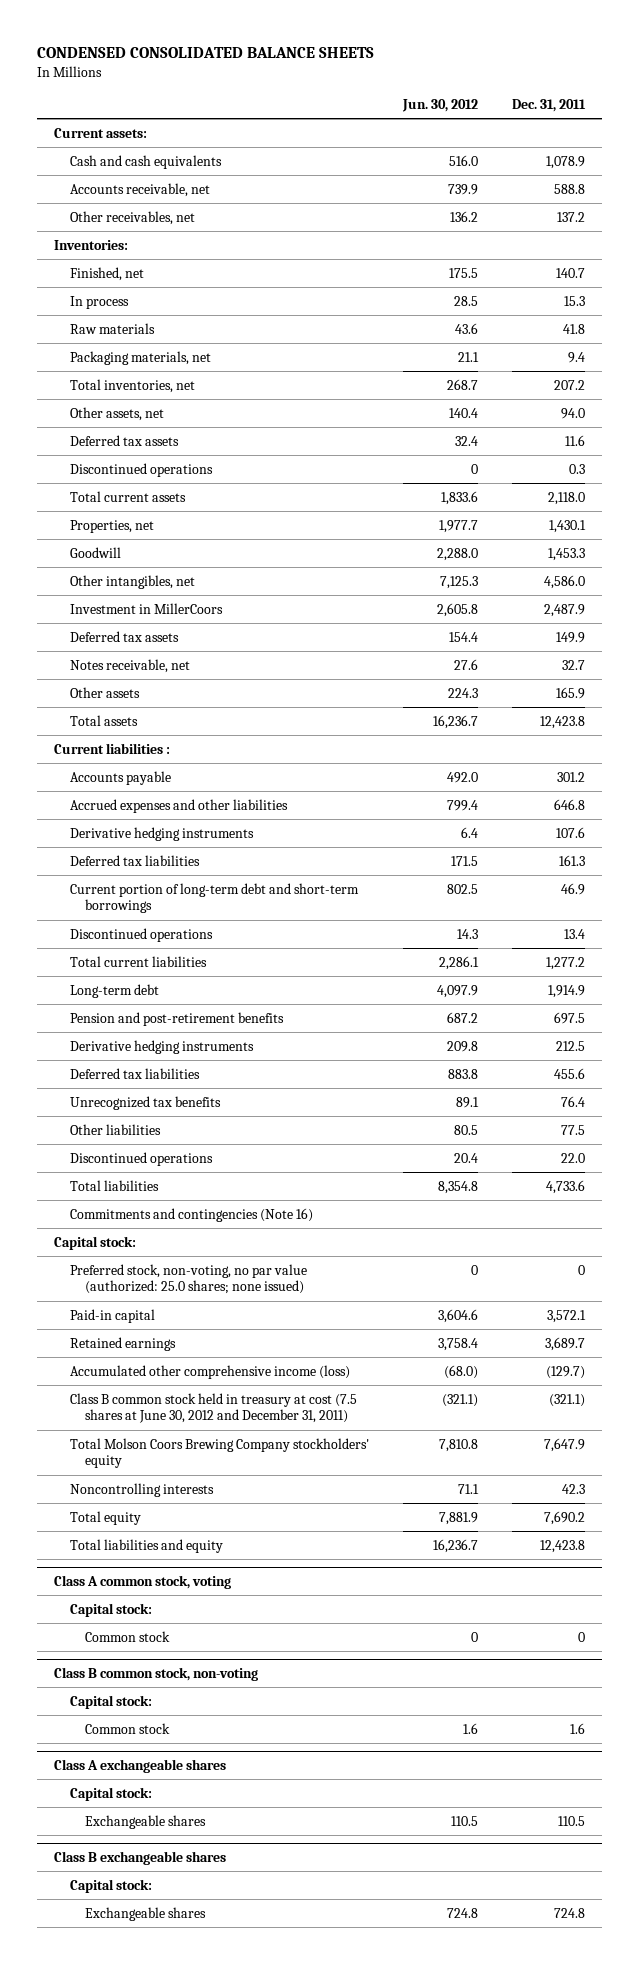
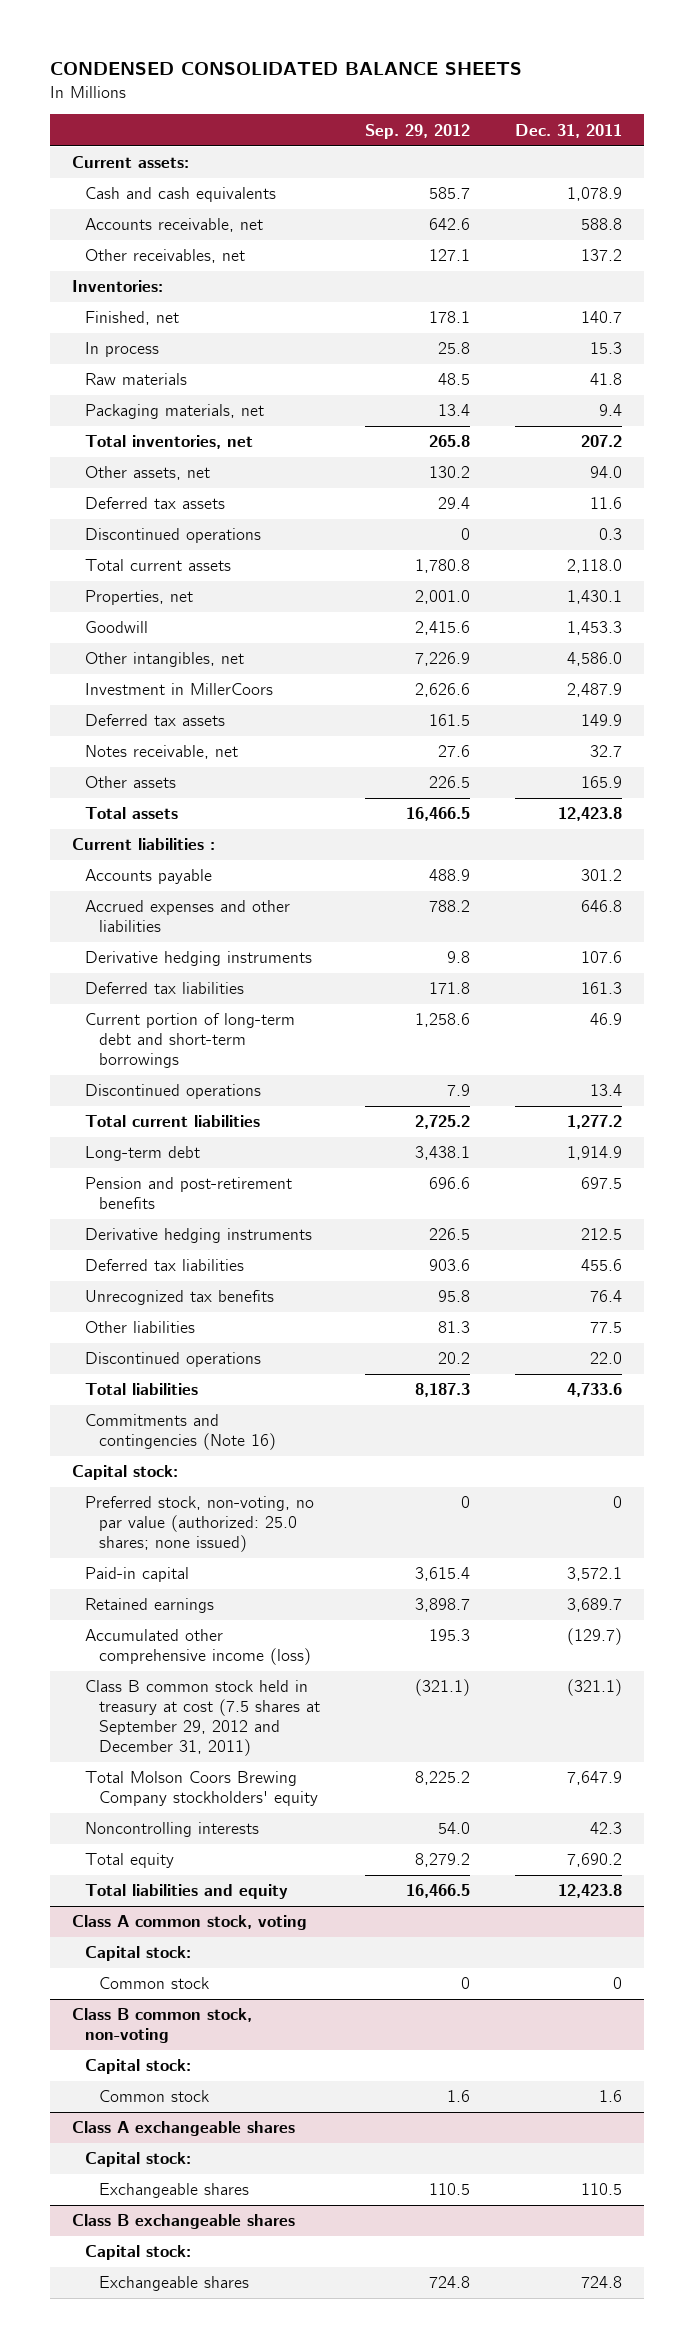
[401,99,478,113] Jun. 30, 2012 -> none
none -> [364,123,470,139] Sep. 29, 2012
[69,1392,357,1424] Class B common stock held in treasury at cost (7.5 shares at June 30, 2012 and December 31, 2011) -> [85,1680,320,1756] Class B common stock held in treasury at cost (7.5 shares at September 29, 2012 and December 31, 2011)

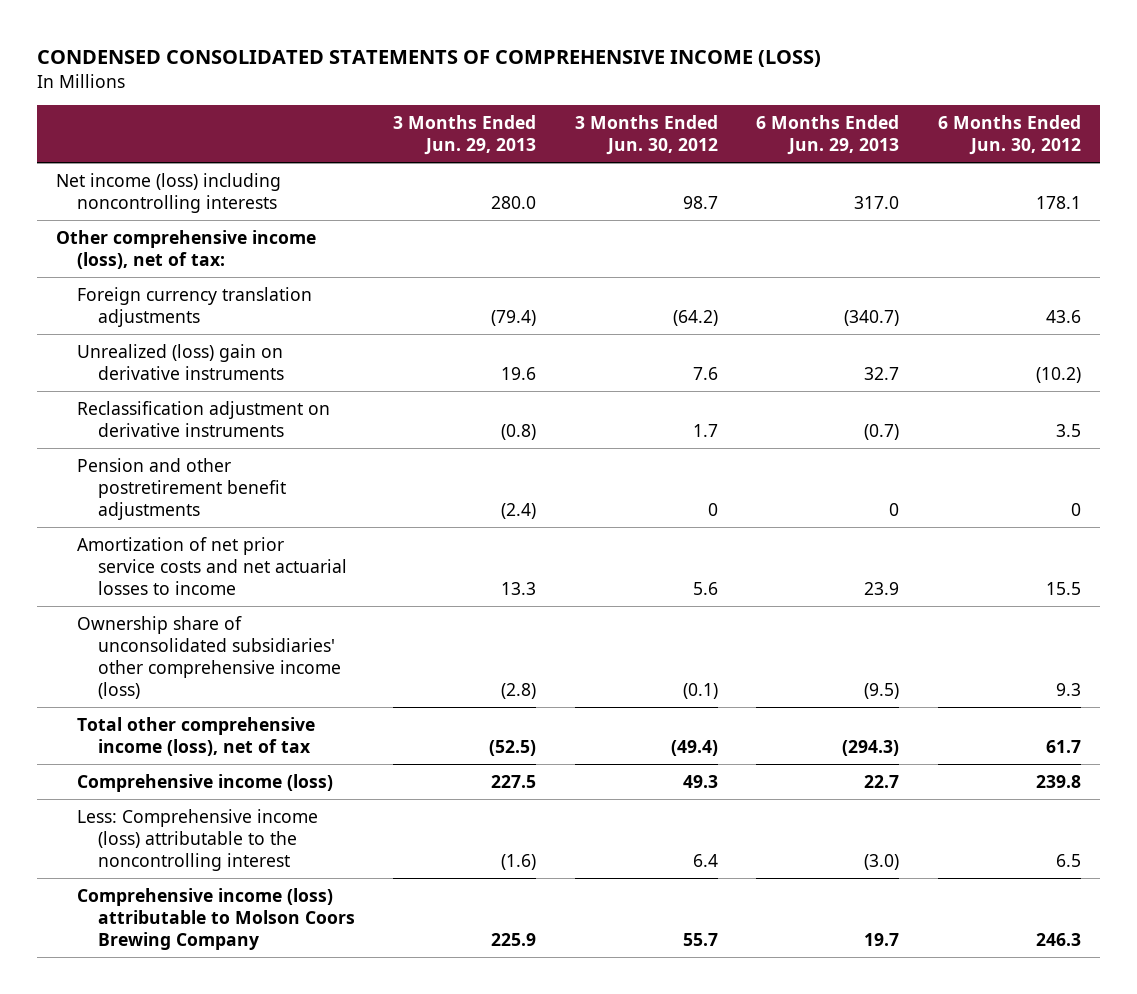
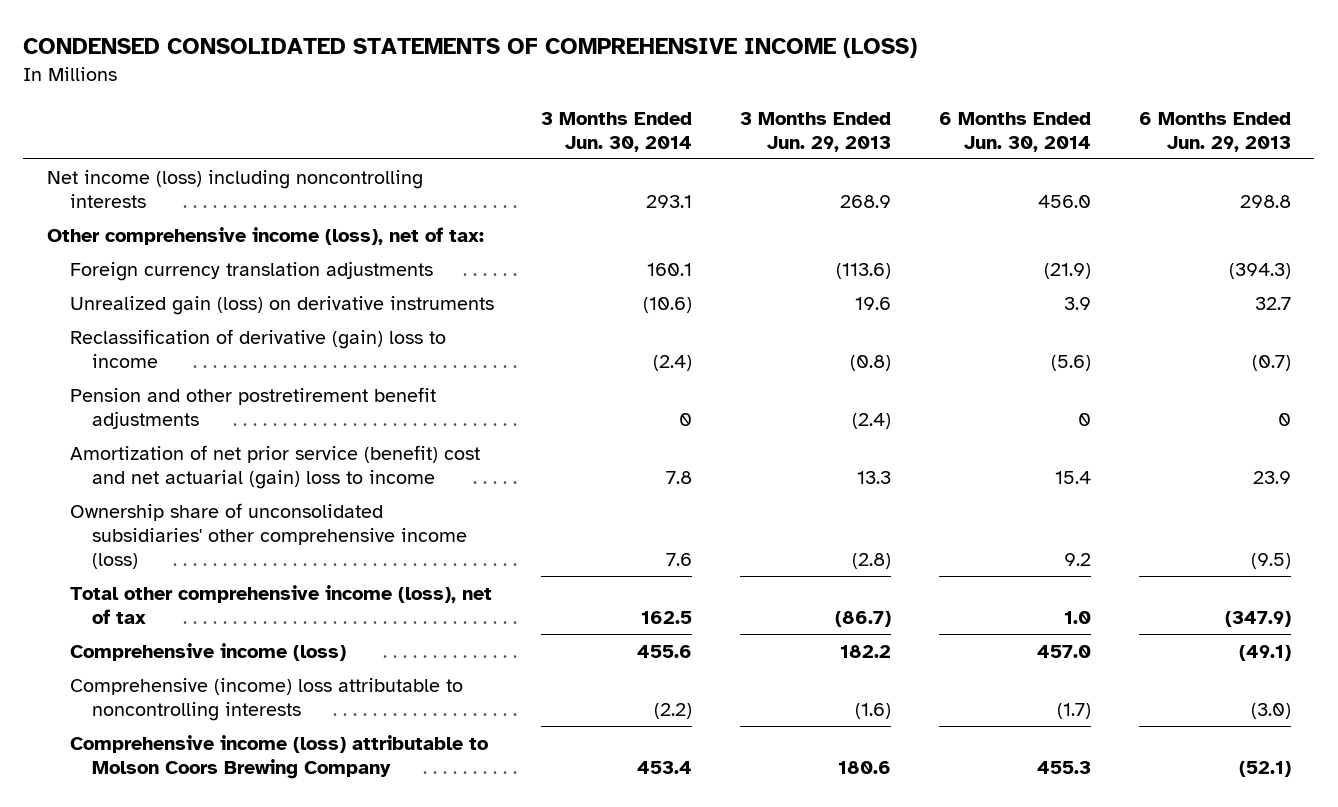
[574,115,718,155] 3 Months Ended Jun. 30, 2012 -> none
[938,115,1082,155] 6 Months Ended Jun. 30, 2012 -> none
none -> [541,111,693,152] 3 Months Ended Jun. 30, 2014
none -> [938,111,1091,152] 6 Months Ended Jun. 30, 2014
[491,195,537,209] 280.0 -> [840,194,892,208] 268.9
[854,195,900,209] 317.0 -> [1239,194,1291,208] 298.8
[76,400,330,437] Reclassification adjustment on derivative instruments -> none
[491,309,537,326] (79.4) -> [836,262,892,279] (113.6)
[844,309,900,326] (340.7) -> [1228,262,1291,279] (394.3)
[76,343,284,380] Unrealized (loss) gain on derivative instruments -> [69,295,494,315] Unrealized gain (loss) on derivative instruments
none -> [69,328,446,368] Reclassification of derivative (gain) loss to income
[76,536,347,595] Amortization of net prior service costs and net actuarial losses to income -> [69,444,480,489] Amortization of net prior service (benefit) cost and net actuarial (gain) loss to income
[489,739,537,756] (52.5) -> [835,610,892,627] (86.7)
[842,739,900,756] (294.3) -> [1224,610,1291,627] (347.9)
[491,774,537,788] 227.5 -> [840,644,892,658] 182.2
[864,774,900,788] 22.7 -> [1238,644,1291,661] (49.1)
[76,808,318,871] Less: Comprehensive income (loss) attributable to the noncontrolling interest -> [69,677,463,721] Comprehensive (income) loss attributable to noncontrolling interests
[491,932,537,946] 225.9 -> [838,760,892,774] 180.6
[864,932,900,946] 19.7 -> [1238,760,1291,777] (52.1)

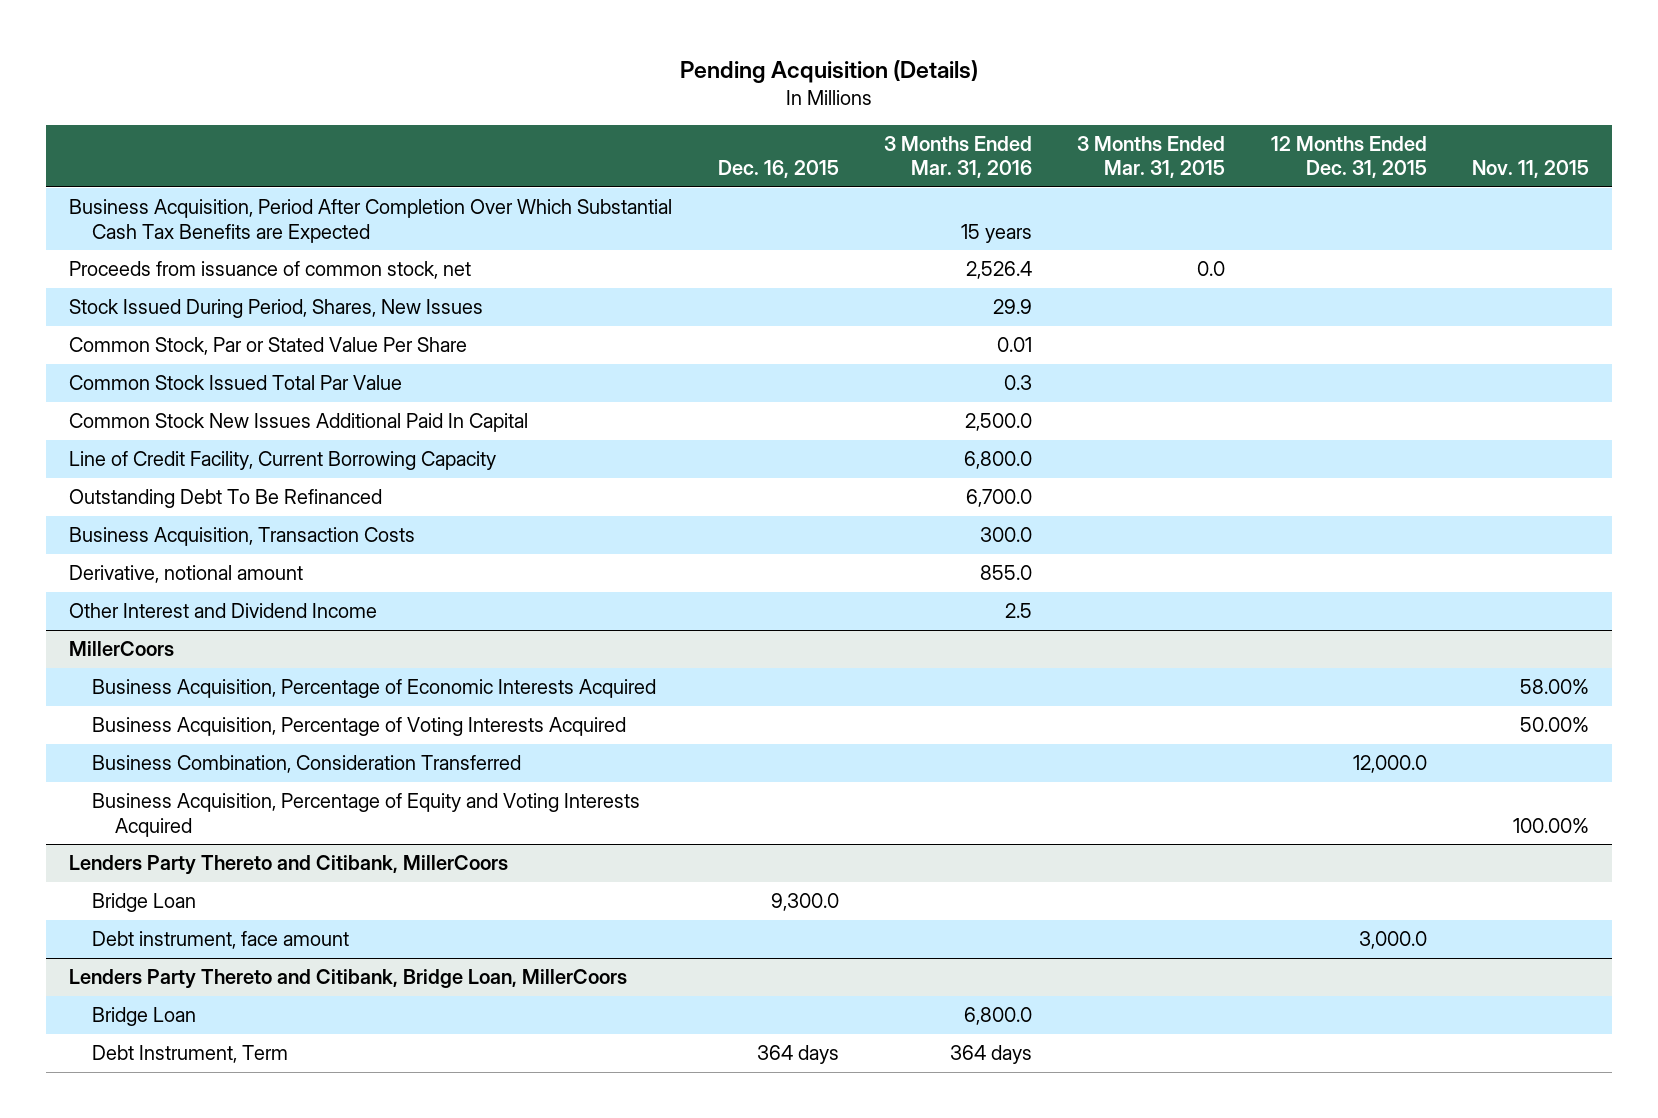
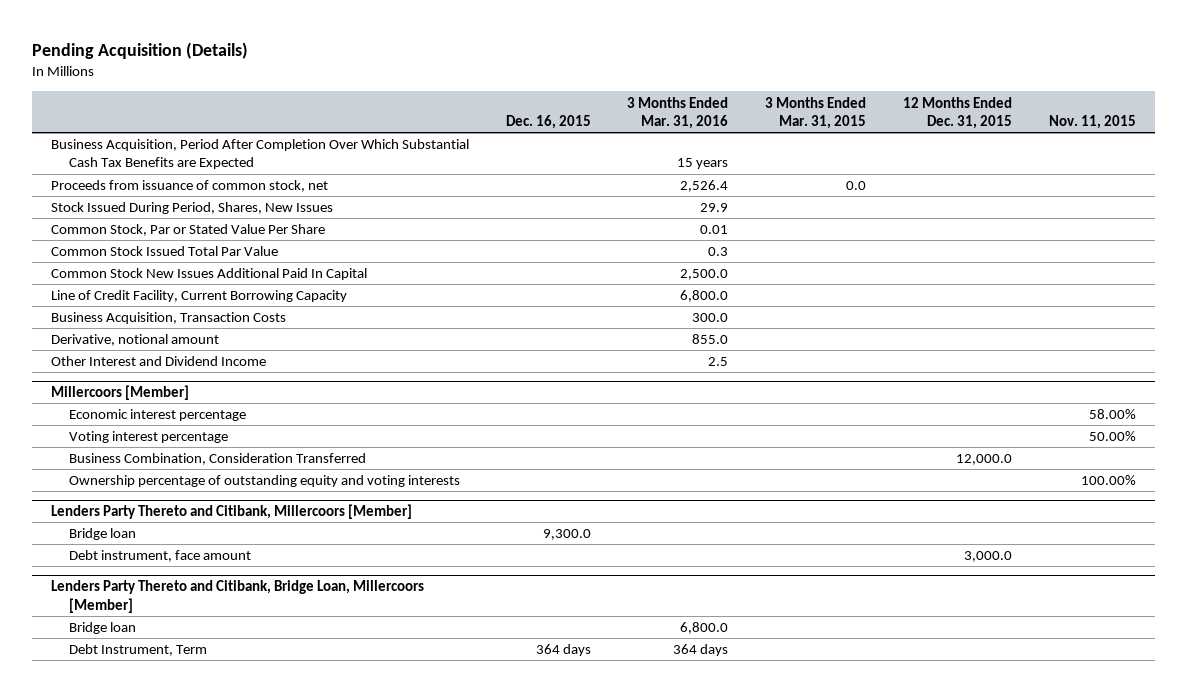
[69,489,383,509] Outstanding Debt To Be Refinanced -> none
[69,641,175,657] MillerCoors -> [50,385,189,401] Millercoors [Member]
[92,679,657,699] Business Acquisition, Percentage of Economic Interests Acquired -> [68,409,246,422] Economic interest percentage
[92,717,627,737] Business Acquisition, Percentage of Voting Interests Acquired -> [68,431,228,444] Voting interest percentage
[92,793,641,837] Business Acquisition, Percentage of Equity and Voting Interests Acquired -> [68,475,460,488] Ownership percentage of outstanding equity and voting interests
[69,855,509,876] Lenders Party Thereto and Citibank, MillerCoors -> [50,504,412,520] Lenders Party Thereto and Citibank, Millercoors [Member]
[92,893,197,913] Bridge Loan -> [68,528,136,541] Bridge loan
[69,969,628,990] Lenders Party Thereto and Citibank, Bridge Loan, MillerCoors -> [50,580,424,613] Lenders Party Thereto and Citibank, Bridge Loan, Millercoors [Member]
[92,1007,197,1027] Bridge Loan -> [68,622,136,635] Bridge loan

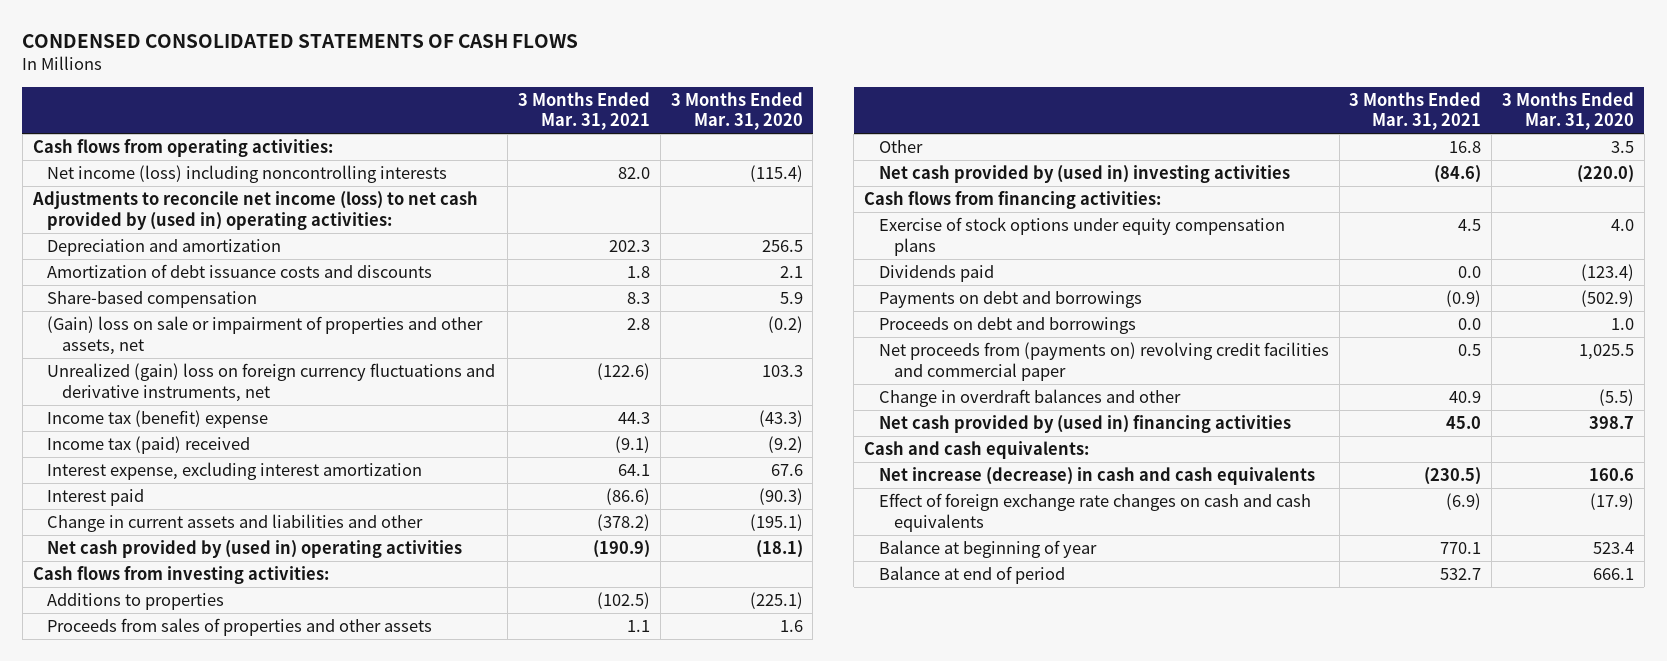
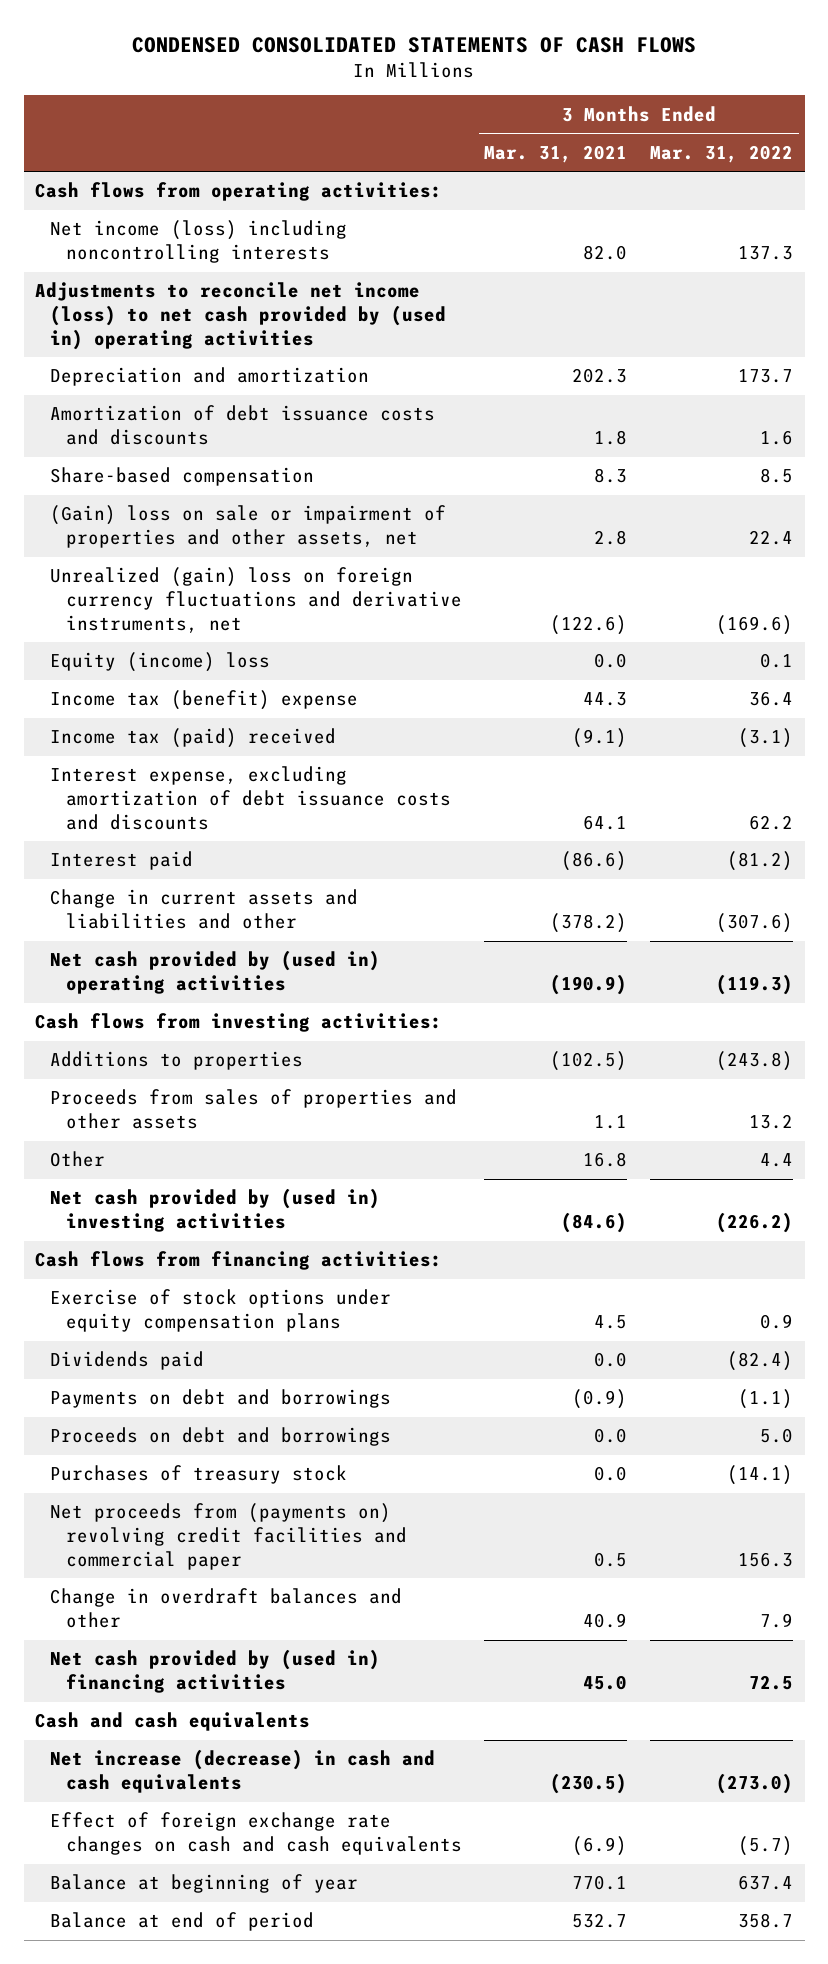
[670,91,803,131] 3 Months Ended Mar. 31, 2020 -> none
none -> [650,144,794,163] Mar. 31, 2022
[31,191,478,230] Adjustments to reconcile net income (loss) to net cash provided by (used in) operating activities: -> [35,282,447,350] Adjustments to reconcile net income (loss) to net cash provided by (used in) operating activities
none -> [50,652,271,673] Equity (income) loss
[47,462,423,481] Interest expense, excluding interest amortization -> [50,766,451,830] Interest expense, excluding amortization of debt issuance costs and discounts
none -> [50,1465,348,1485] Purchases of treasury stock
[864,441,1090,460] Cash and cash equivalents: -> [35,1712,311,1732] Cash and cash equivalents

